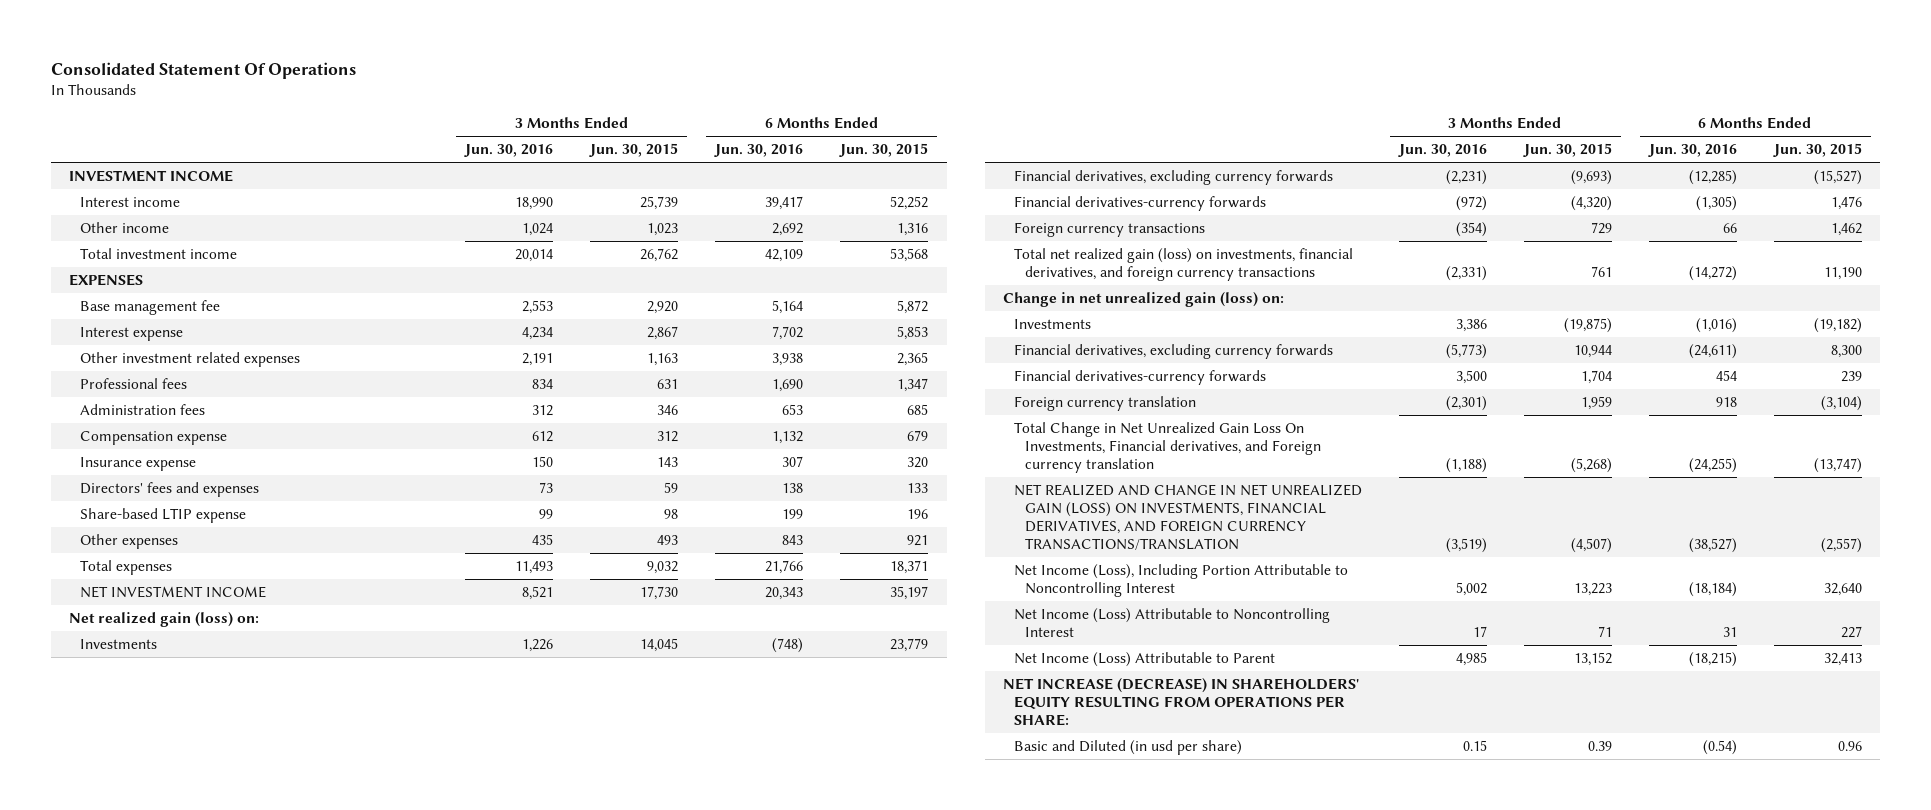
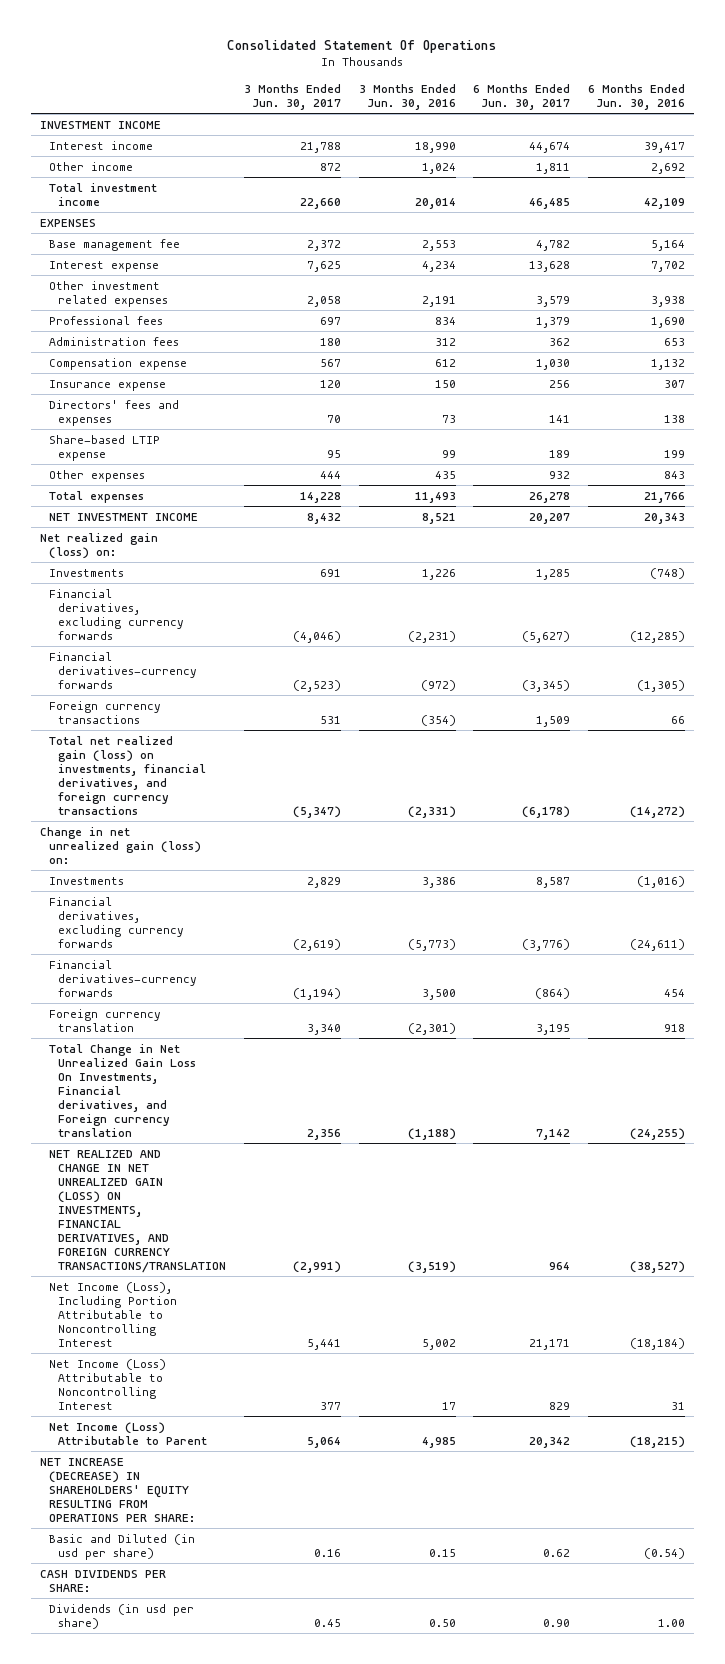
[589,143,679,158] Jun. 30, 2015 -> none
[839,143,929,158] Jun. 30, 2015 -> none
none -> [243,83,341,110] 3 Months Ended Jun. 30, 2017
none -> [473,83,571,110] 6 Months Ended Jun. 30, 2017
none -> [39,1569,166,1592] CASH DIVIDENDS PER SHARE:
none -> [48,1603,194,1629] Dividends (in usd per share)

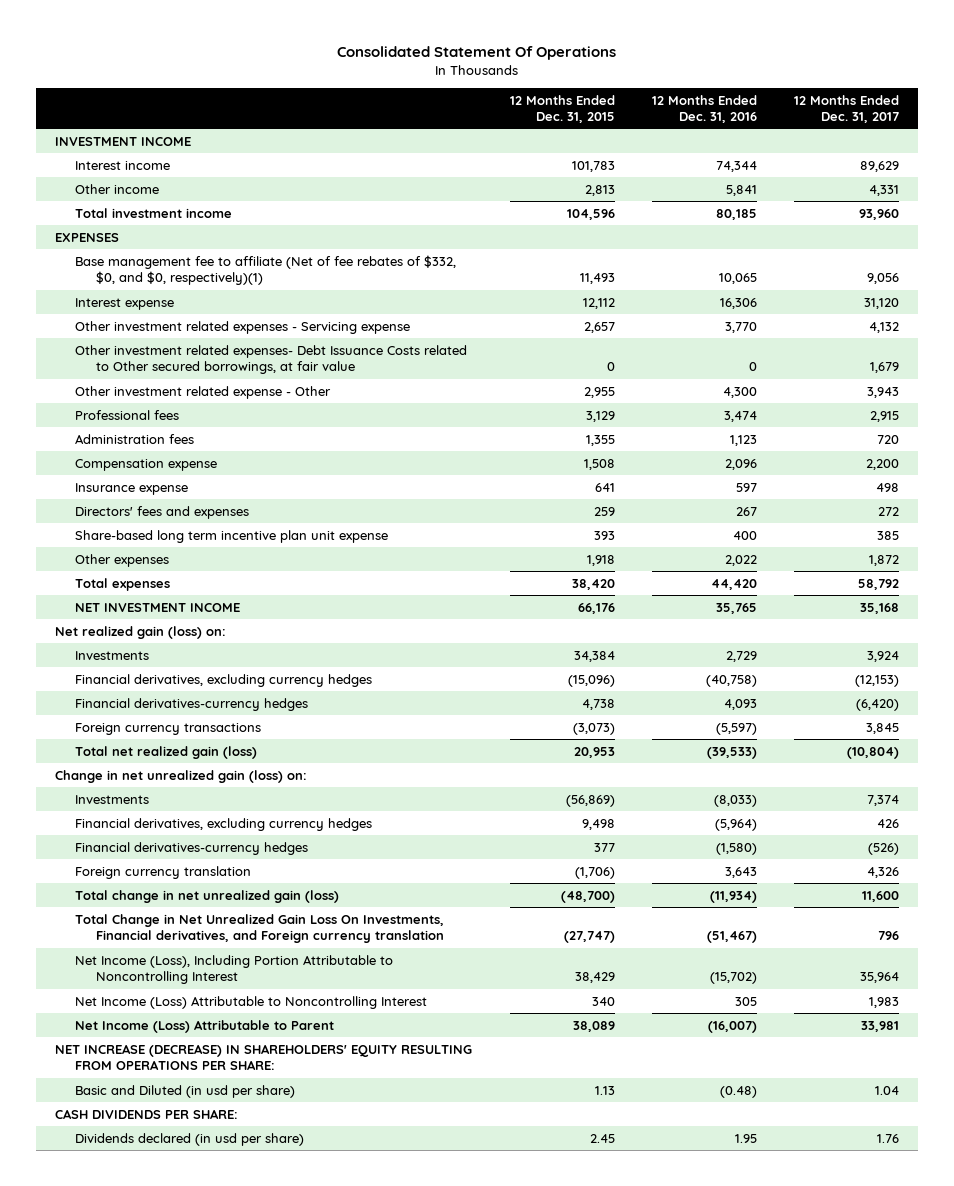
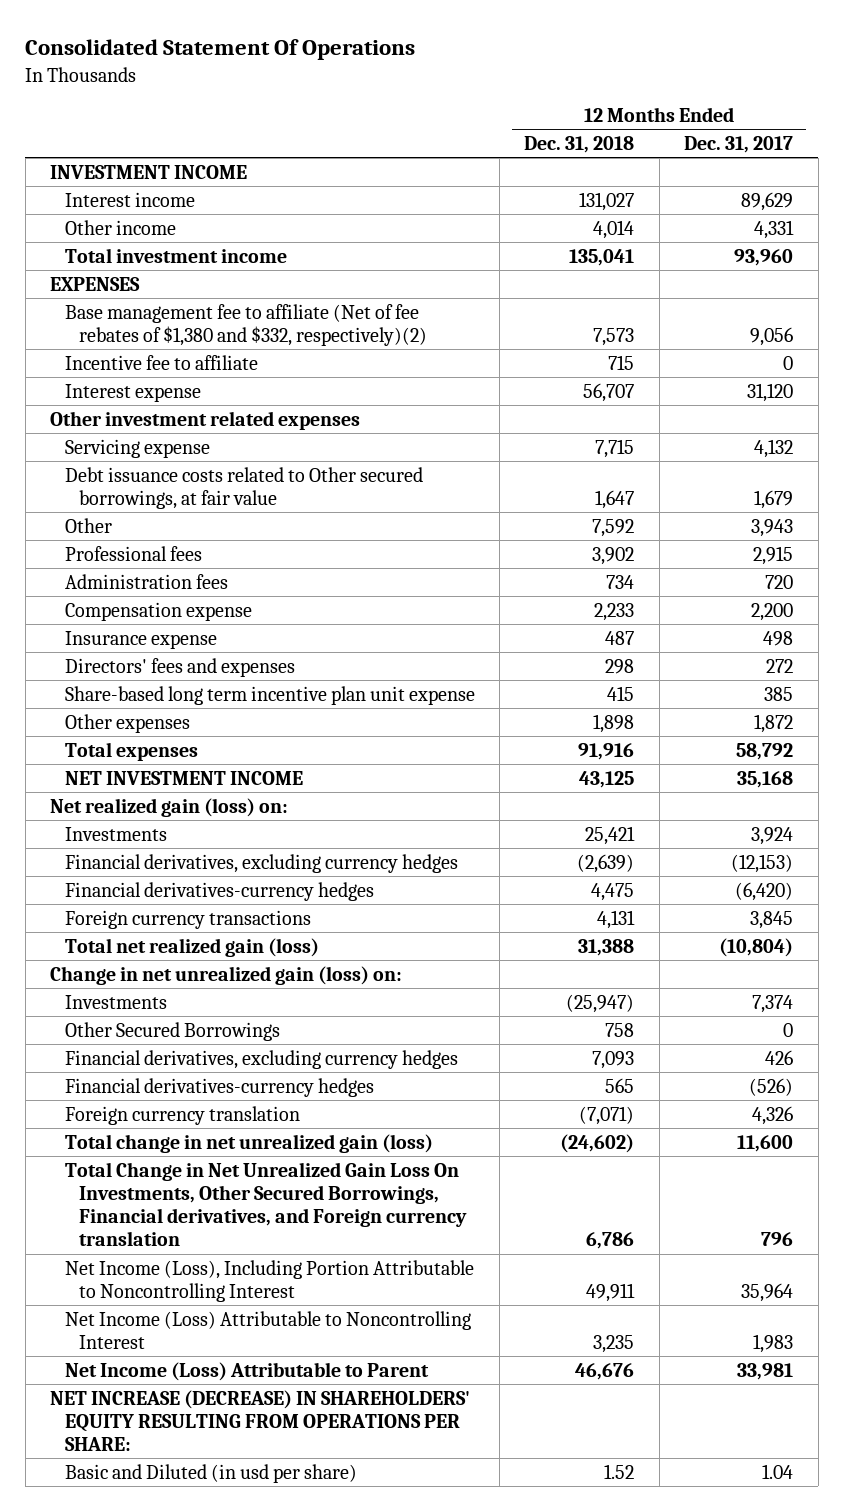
[509,94,615,124] 12 Months Ended Dec. 31, 2015 -> none
[651,94,757,124] 12 Months Ended Dec. 31, 2016 -> none
none -> [524,135,635,153] Dec. 31, 2018
[75,254,457,286] Base management fee to affiliate (Net of fee rebates of $332, $0, and $0, respectively)(1) -> [64,303,427,346] Base management fee to affiliate (Net of fee rebates of $1,380 and $332, respectively)(2)
none -> [64,354,258,370] Incentive fee to affiliate
none -> [50,410,361,430] Other investment related expenses
[75,320,411,334] Other investment related expenses - Servicing expense -> [64,438,210,458] Servicing expense
[75,344,468,375] Other investment related expenses- Debt Issuance Costs related to Other secured borrowings, at fair value -> [64,466,423,509] Debt issuance costs related to Other secured borrowings, at fair value
[75,385,332,399] Other investment related expense - Other -> [64,517,112,533] Other
none -> [64,1021,280,1041] Other Secured Borrowings
[75,913,445,944] Total Change in Net Unrealized Gain Loss On Investments, Financial derivatives, and Foreign currency translation -> [64,1161,467,1247] Total Change in Net Unrealized Gain Loss On Investments, Other Secured Borrowings, Financial derivatives, and Foreign currency translation
[55,1108,239,1119] CASH DIVIDENDS PER SHARE: -> none
[75,1132,305,1146] Dividends declared (in usd per share) -> none

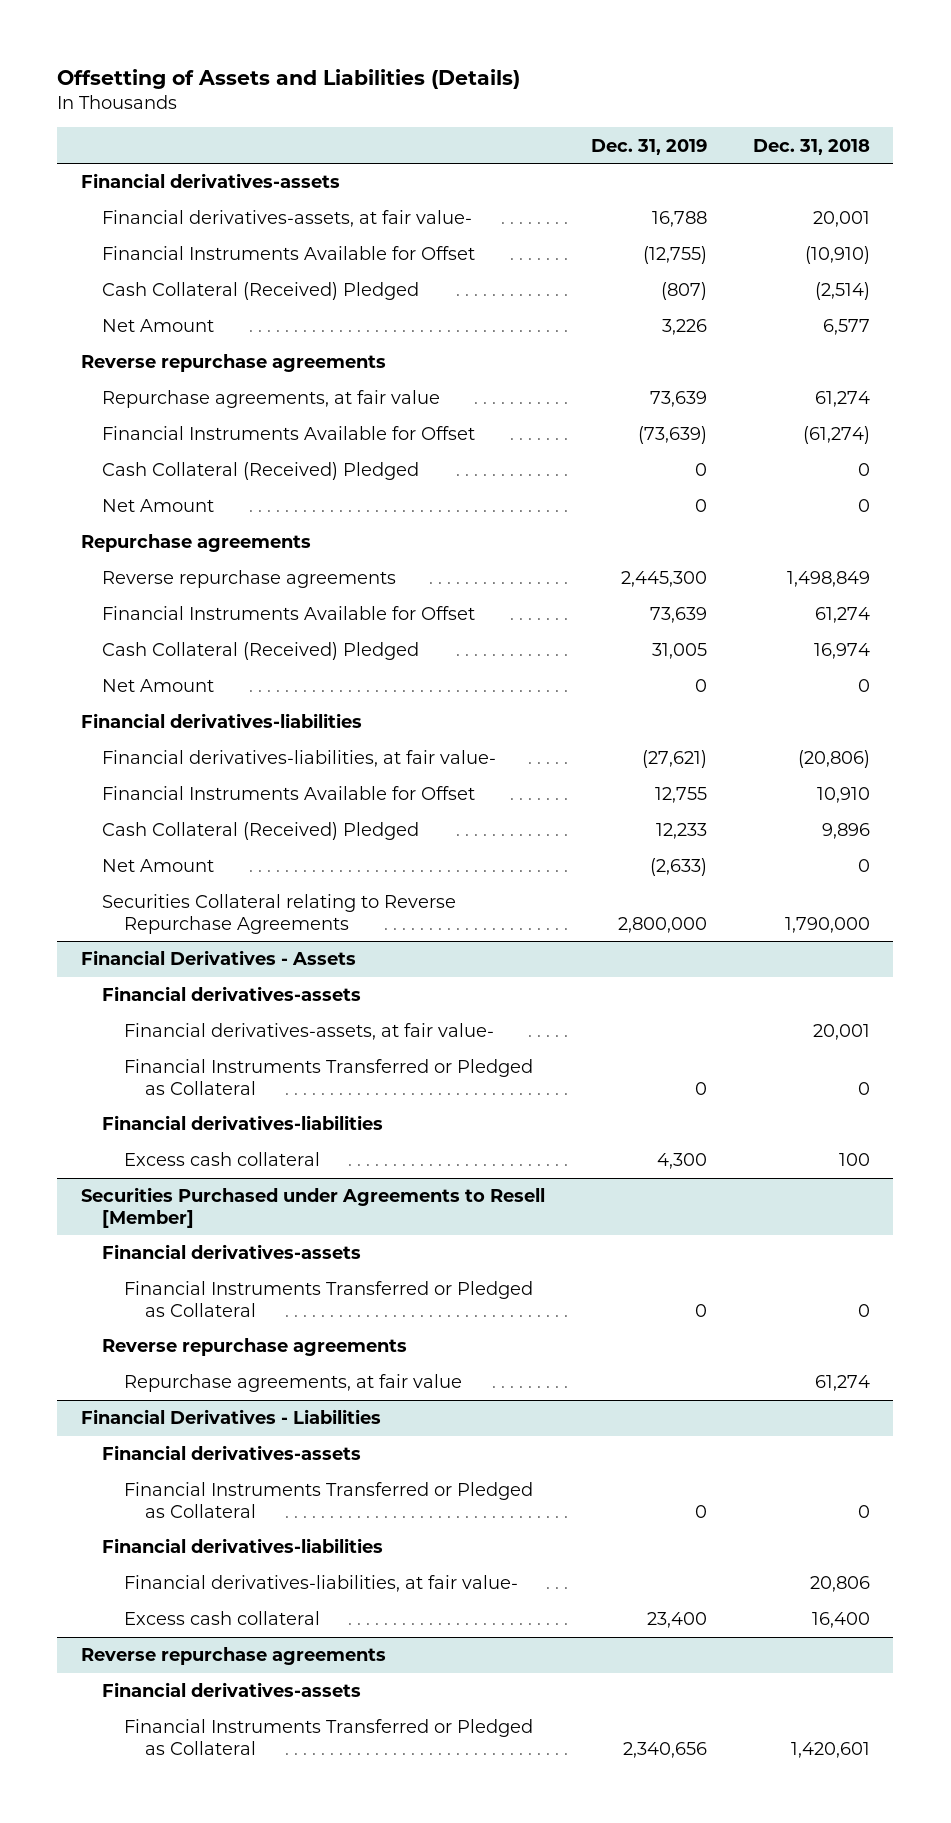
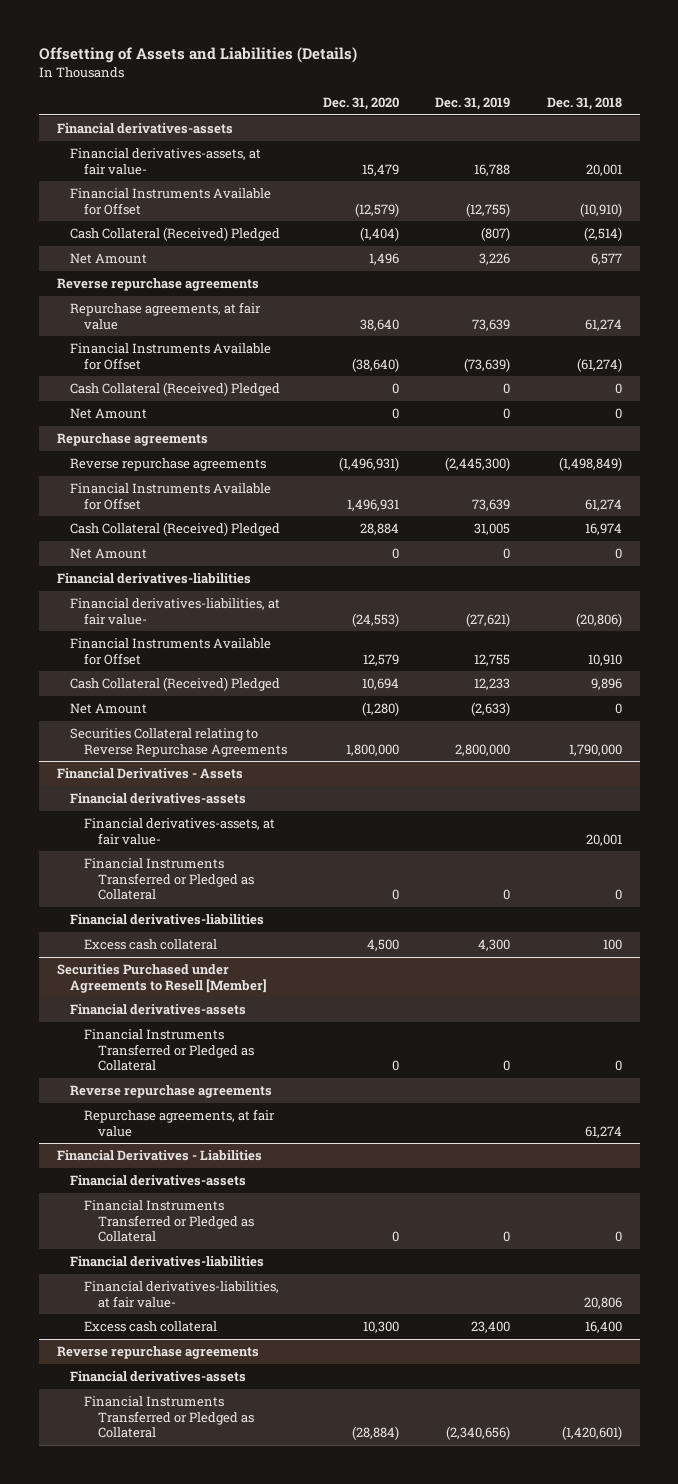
none -> [323,96,400,110] Dec. 31, 2020
[620,571,707,588] 2,445,300 -> [445,457,511,472] (2,445,300)
[787,571,871,588] 1,498,849 -> [558,457,622,472] (1,498,849)
[622,1741,707,1758] 2,340,656 -> [446,1426,511,1441] (2,340,656)
[791,1741,871,1758] 1,420,601 -> [561,1426,622,1441] (1,420,601)

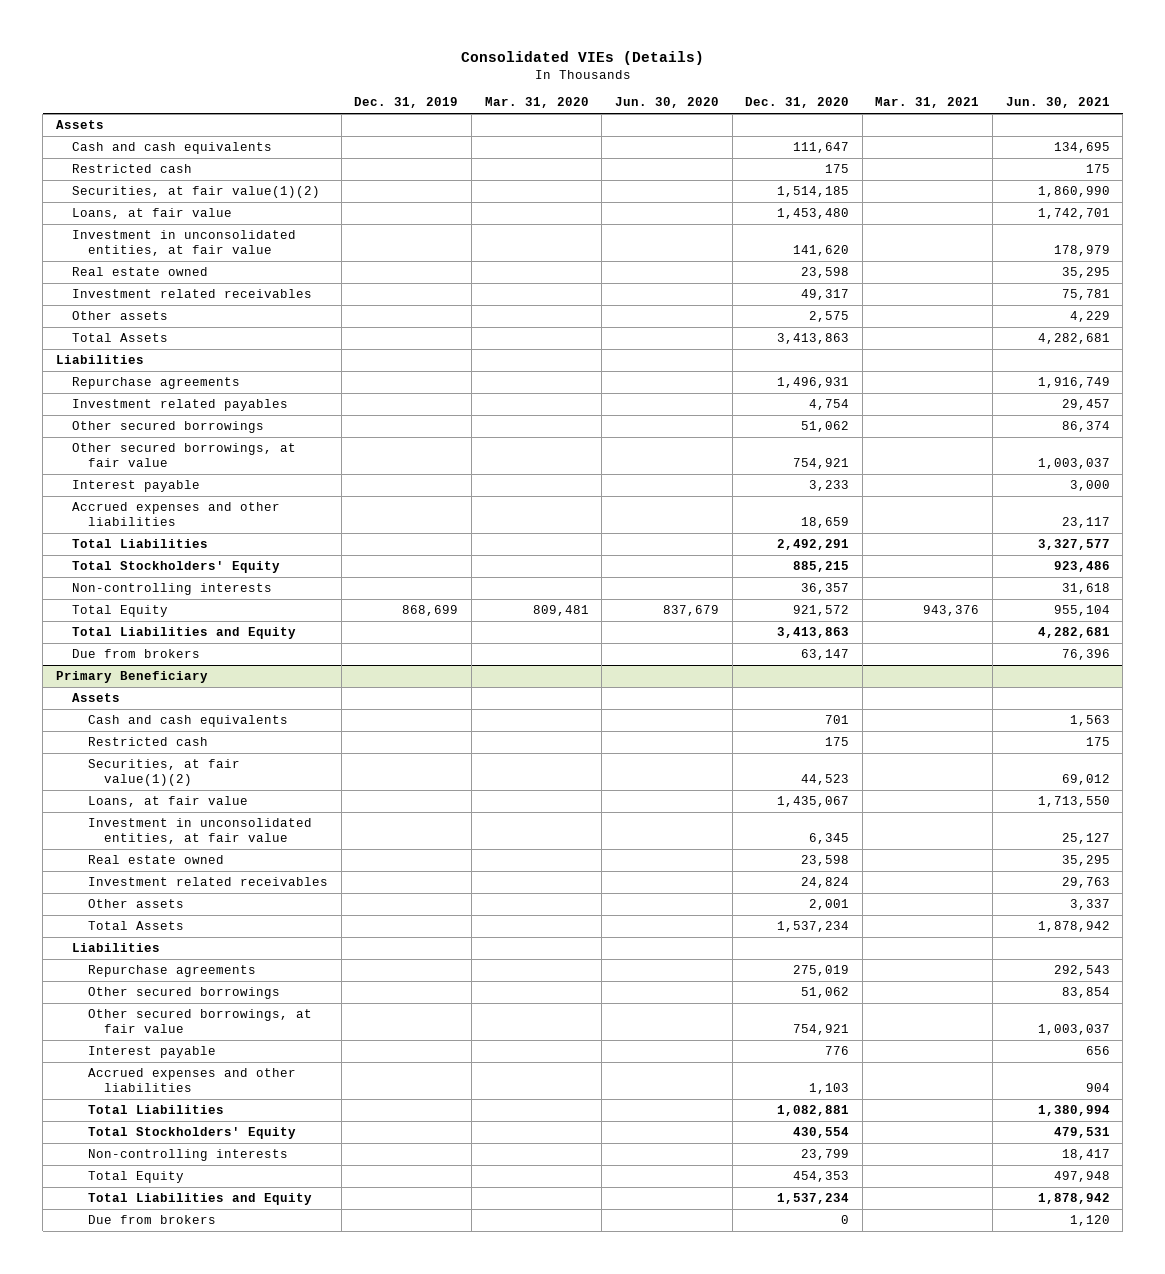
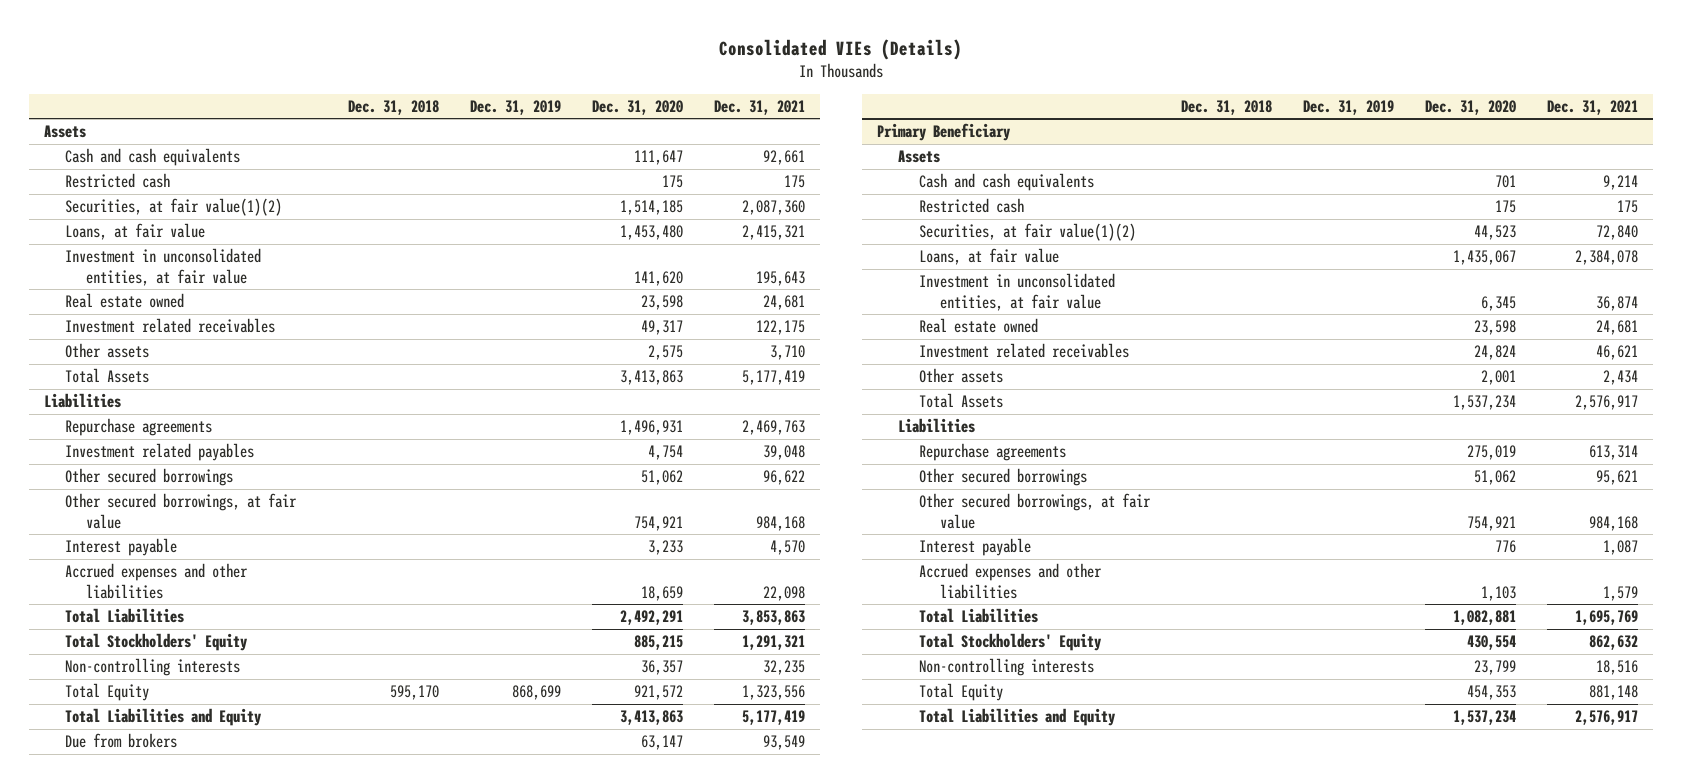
[484,97,589,109] Mar. 31, 2020 -> none
[614,97,719,109] Jun. 30, 2020 -> none
[875,97,980,109] Mar. 31, 2021 -> none
[1005,97,1110,109] Jun. 30, 2021 -> none
none -> [347,99,439,115] Dec. 31, 2018
none -> [713,99,805,115] Dec. 31, 2021
[88,1215,217,1225] Due from brokers -> none

